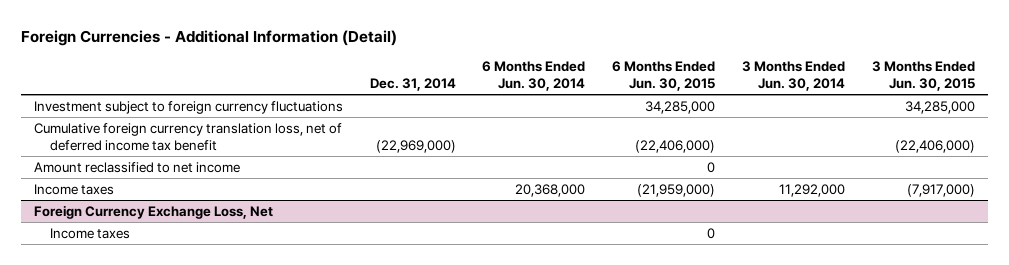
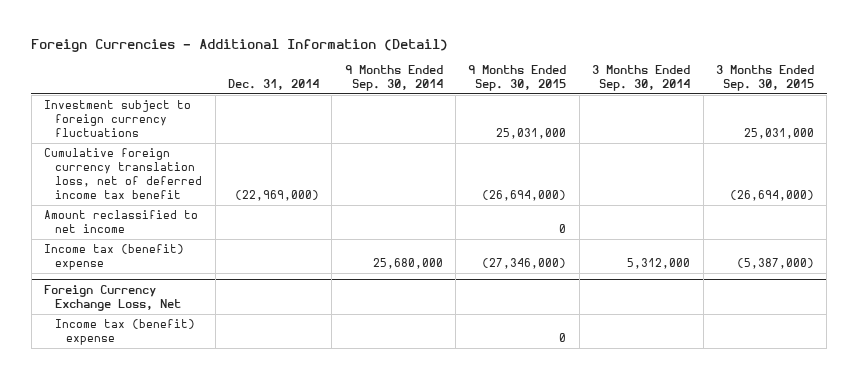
[482,61,586,92] 6 Months Ended Jun. 30, 2014 -> none
[612,61,716,92] 6 Months Ended Jun. 30, 2015 -> none
[741,61,845,92] 3 Months Ended Jun. 30, 2014 -> none
[871,61,975,92] 3 Months Ended Jun. 30, 2015 -> none
none -> [344,64,443,91] 9 Months Ended Sep. 30, 2014
none -> [468,64,567,91] 9 Months Ended Sep. 30, 2015
none -> [592,64,691,91] 3 Months Ended Sep. 30, 2014
none -> [716,64,815,91] 3 Months Ended Sep. 30, 2015
[33,183,114,195] Income taxes -> [44,244,185,271] Income tax (benefit) expense
[49,227,130,239] Income taxes -> [55,319,196,346] Income tax (benefit) expense

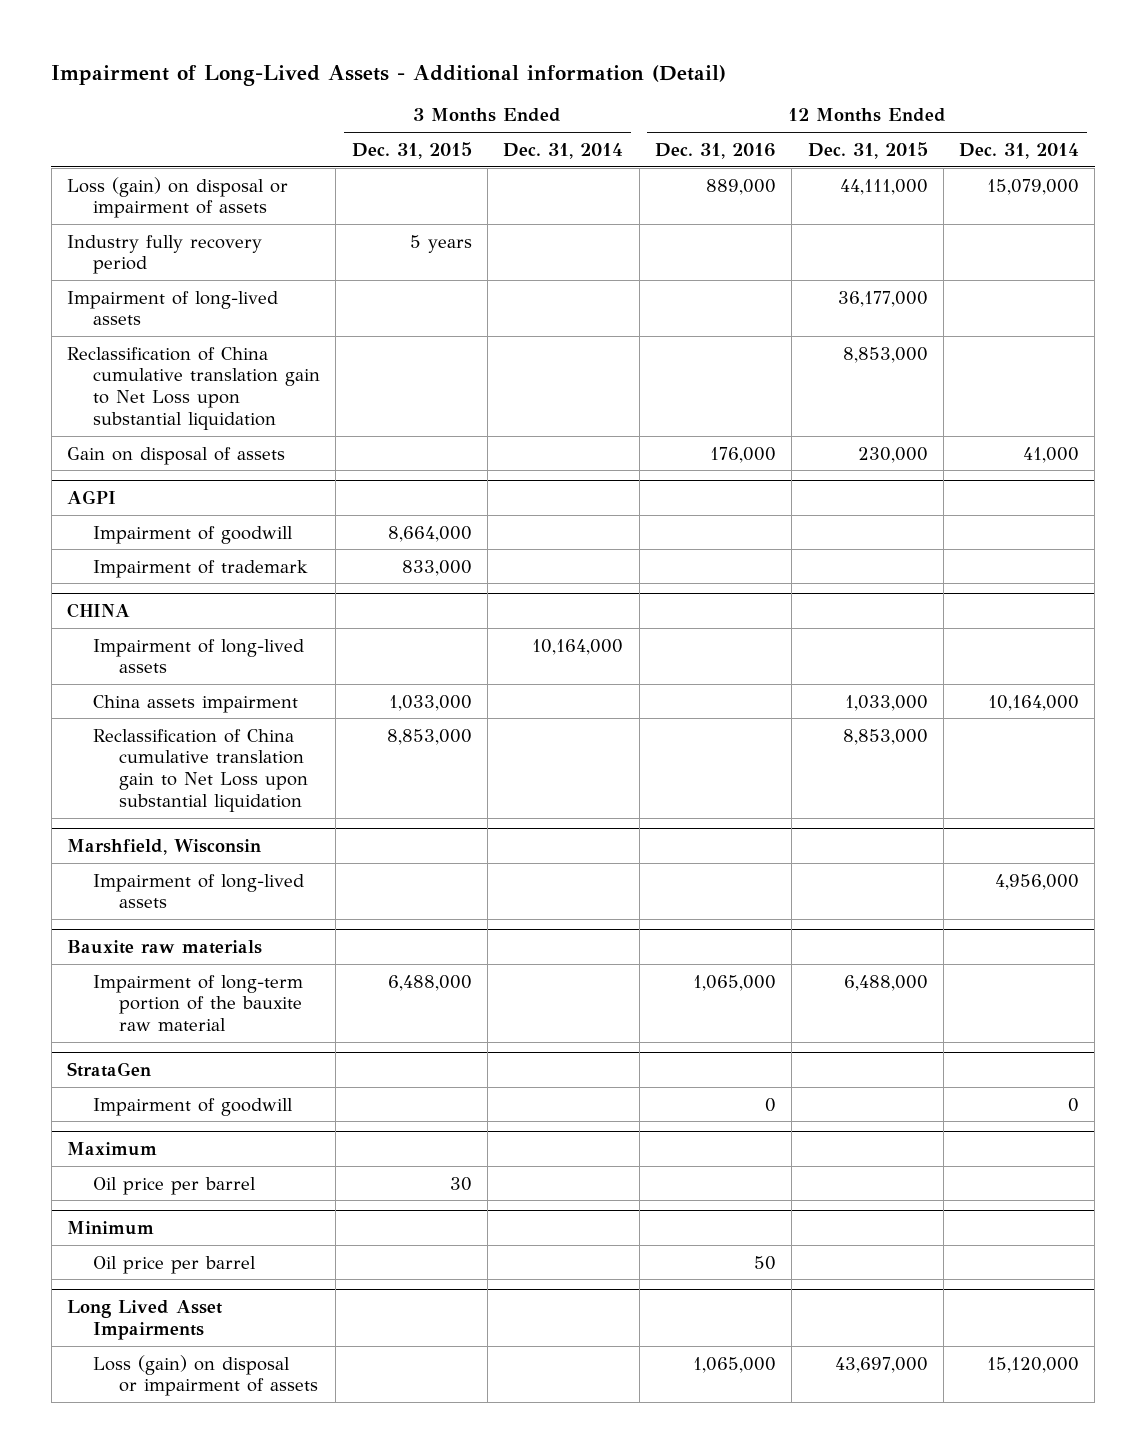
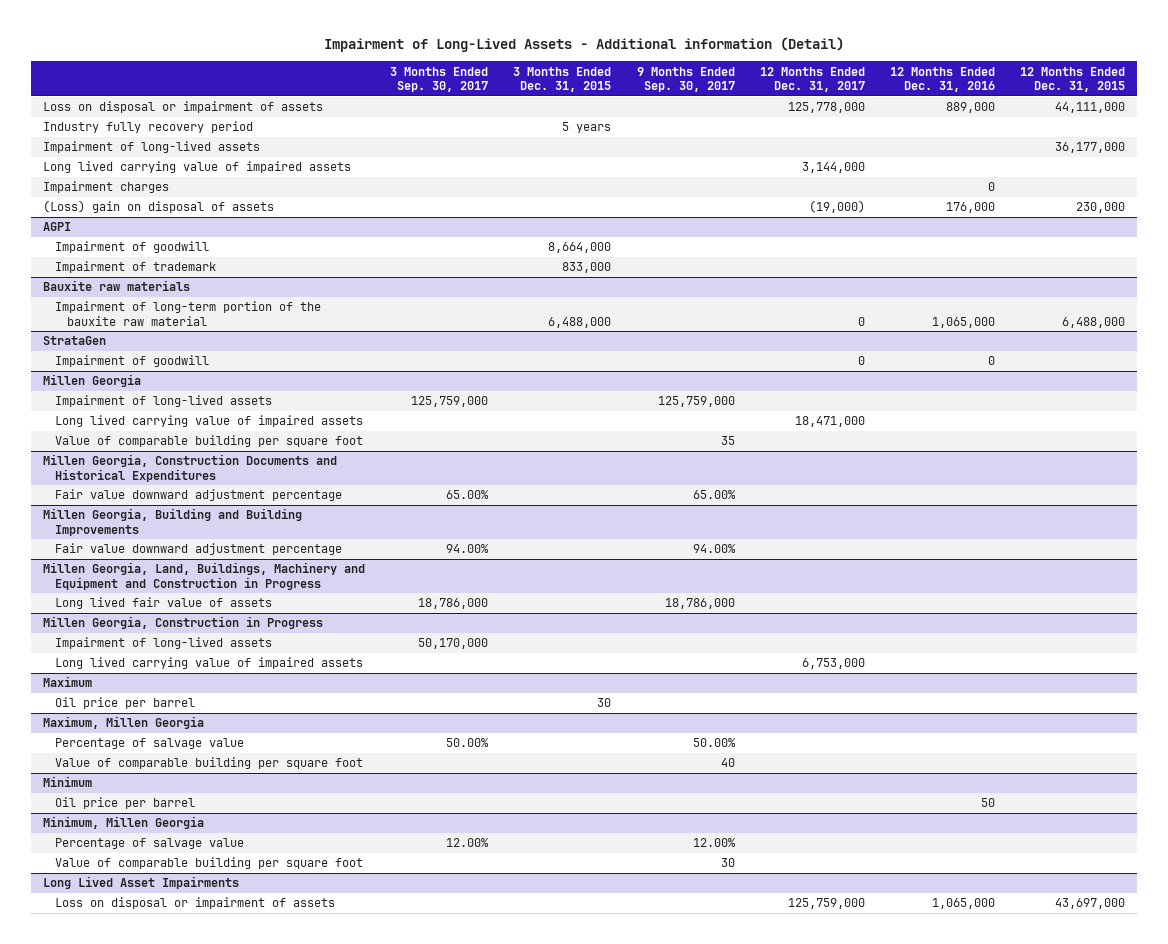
[503,142,624,159] Dec. 31, 2014 -> none
[959,142,1080,159] Dec. 31, 2014 -> none
none -> [390,66,489,92] 3 Months Ended Sep. 30, 2017
none -> [636,66,735,92] 9 Months Ended Sep. 30, 2017
none -> [759,66,865,92] 12 Months Ended Dec. 31, 2017
[66,176,288,219] Loss (gain) on disposal or impairment of assets -> [43,101,324,114] Loss on disposal or impairment of assets
[66,346,320,431] Reclassification of China cumulative translation gain to Net Loss upon substantial liquidation -> none
none -> [43,161,352,174] Long lived carrying value of impaired assets
none -> [43,181,170,194] Impairment charges
[66,446,285,465] Gain on disposal of assets -> [43,200,275,214] (Loss) gain on disposal of assets
[66,603,130,619] CHINA -> none
[92,638,304,674] Impairment of long-lived assets -> none
[92,694,298,713] China assets impairment -> none
[92,728,309,813] Reclassification of China cumulative translation gain to Net Loss upon substantial liquidation -> none
[66,839,261,856] Marshfield, Wisconsin -> none
[92,873,304,909] Impairment of long-lived assets -> none
none -> [43,374,142,388] Millen Georgia
none -> [55,395,273,408] Impairment of long-lived assets
none -> [55,415,364,428] Long lived carrying value of impaired assets
none -> [55,435,364,448] Value of comparable building per square foot
none -> [43,454,338,482] Millen Georgia, Construction Documents and Historical Expenditures
none -> [55,489,343,502] Fair value downward adjustment percentage
none -> [43,508,303,536] Millen Georgia, Building and Building Improvements
none -> [55,543,343,556] Fair value downward adjustment percentage
none -> [43,562,366,590] Millen Georgia, Land, Buildings, Machinery and Equipment and Construction in Progress
none -> [55,597,273,610] Long lived fair value of assets
none -> [43,616,324,630] Millen Georgia, Construction in Progress
none -> [55,637,273,650] Impairment of long-lived assets
none -> [55,657,364,670] Long lived carrying value of impaired assets
none -> [43,716,205,730] Maximum, Millen Georgia
none -> [55,738,245,750] Percentage of salvage value
none -> [55,757,364,770] Value of comparable building per square foot
none -> [43,816,205,830] Minimum, Millen Georgia
none -> [55,838,245,850] Percentage of salvage value
none -> [55,857,364,870] Value of comparable building per square foot
[92,1354,319,1397] Loss (gain) on disposal or impairment of assets -> [55,897,336,910] Loss on disposal or impairment of assets

